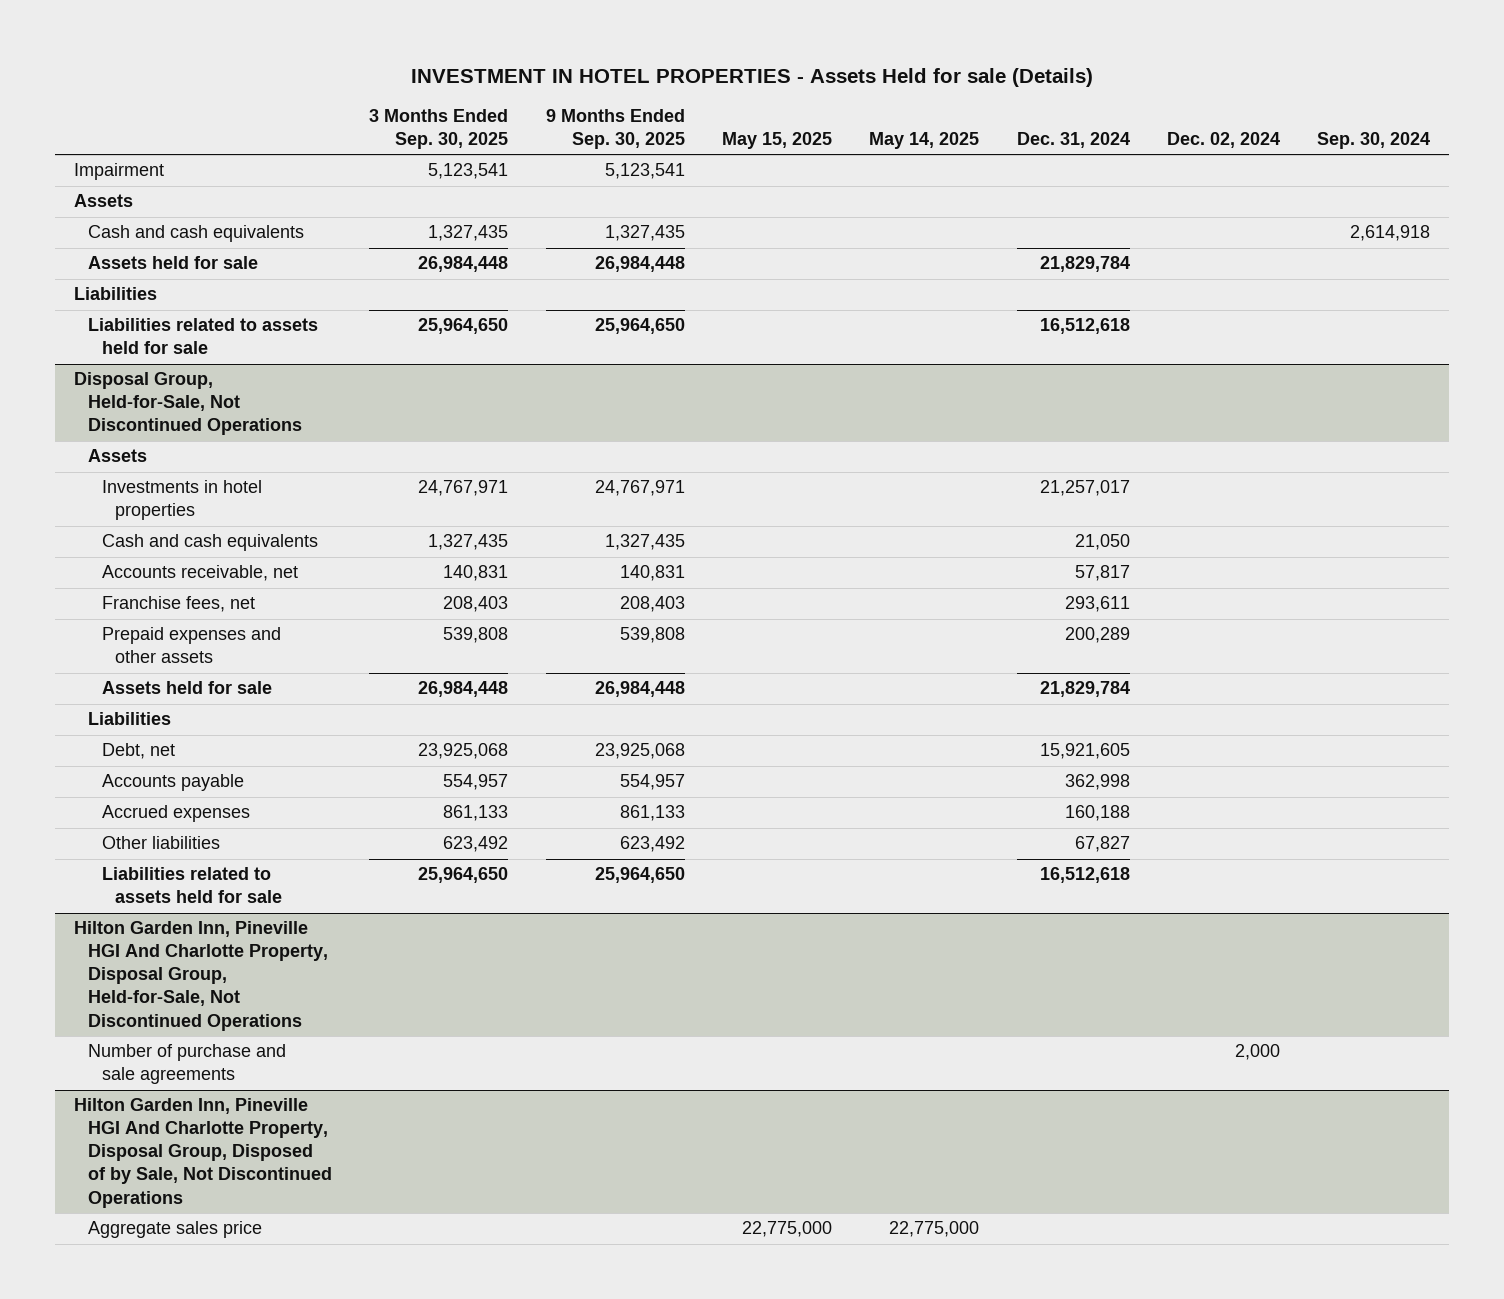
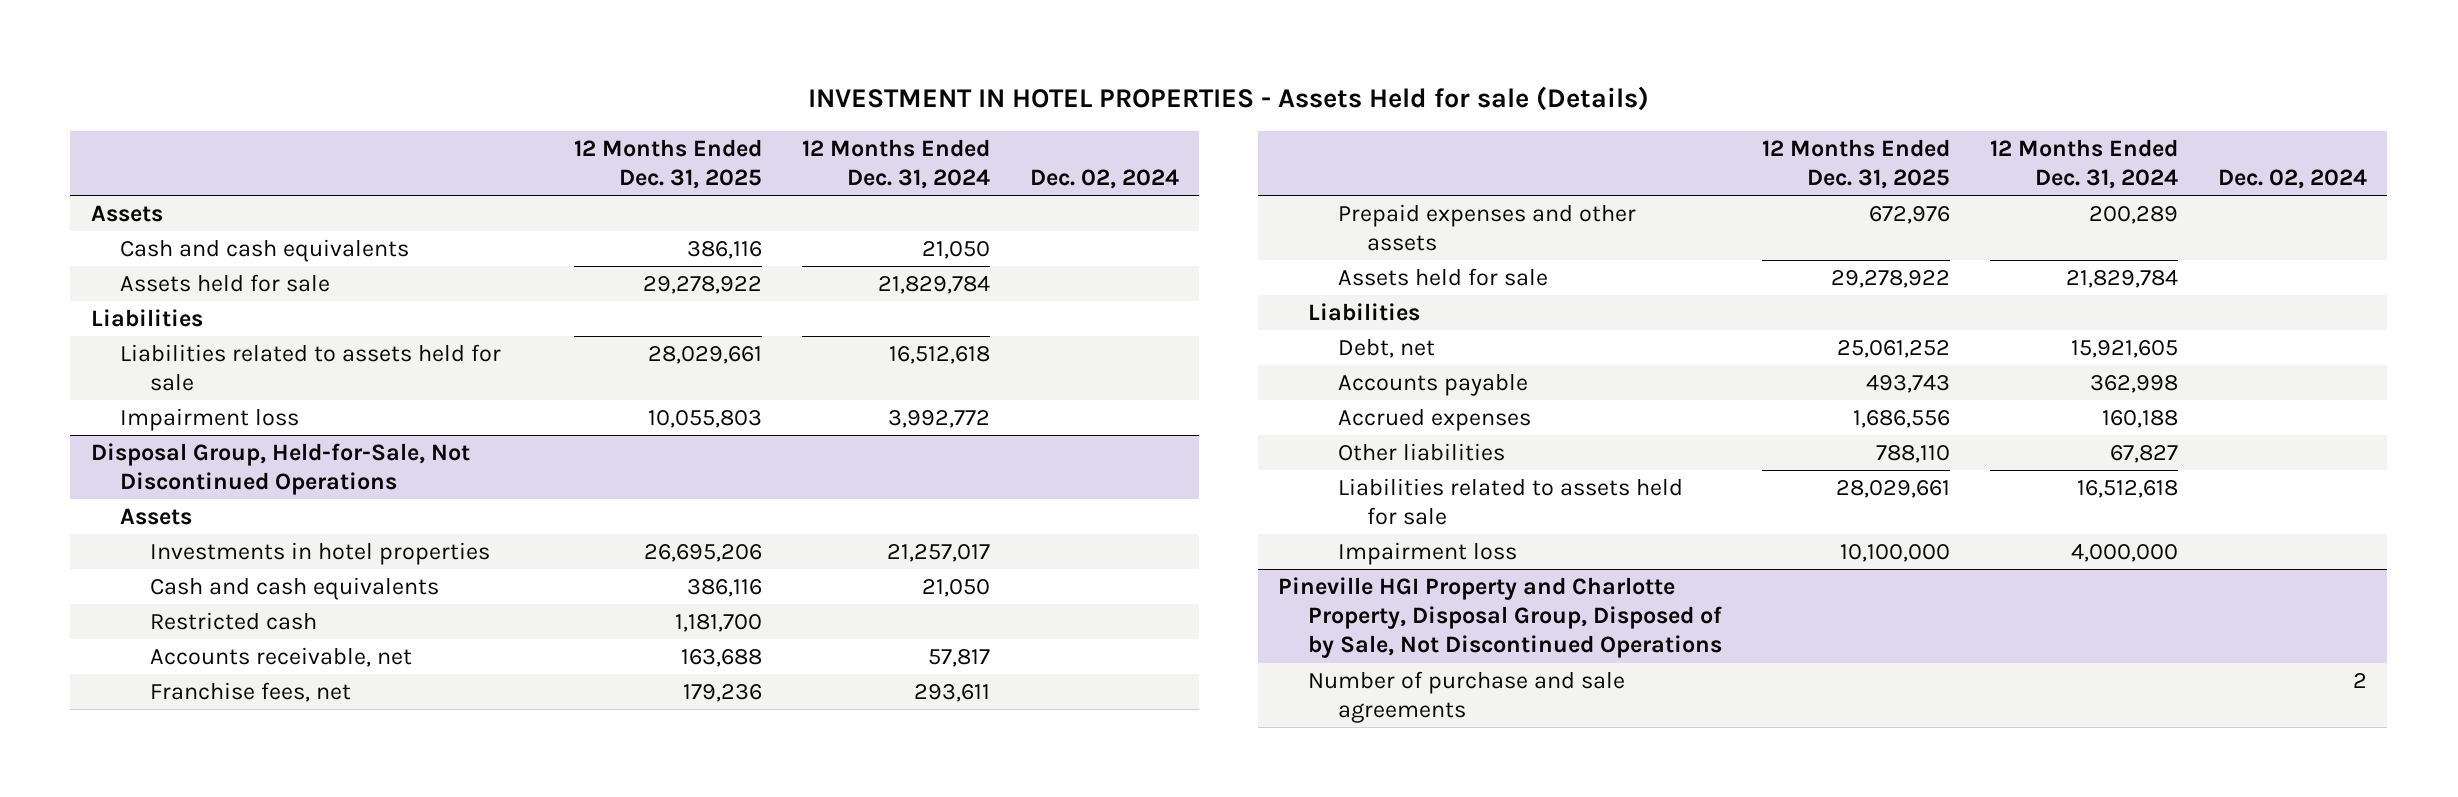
[369,109,509,150] 3 Months Ended Sep. 30, 2025 -> none
[545,109,685,150] 9 Months Ended Sep. 30, 2025 -> none
[721,132,832,150] May 15, 2025 -> none
[869,132,980,150] May 14, 2025 -> none
[1016,132,1130,149] Dec. 31, 2024 -> none
[1317,132,1431,150] Sep. 30, 2024 -> none
none -> [574,138,763,190] 12 Months Ended Dec. 31, 2025
none -> [802,138,991,190] 12 Months Ended Dec. 31, 2024
[74,163,165,181] Impairment -> none
none -> [120,407,300,431] Impairment loss
none -> [149,611,317,630] Restricted cash
[74,921,328,1031] Hilton Garden Inn, Pineville HGI And Charlotte Property, Disposal Group, Held-for-Sale, Not Discontinued Operations -> none
[87,1044,286,1085] Number of purchase and sale agreements -> none
[87,1221,262,1239] Aggregate sales price -> none
none -> [1337,541,1517,565] Impairment loss
[74,1098,332,1208] Hilton Garden Inn, Pineville HGI And Charlotte Property, Disposal Group, Disposed of by Sale, Not Discontinued Operations -> [1278,576,1723,659] Pineville HGI Property and Charlotte Property, Disposal Group, Disposed of by Sale, Not Discontinued Operations
none -> [1308,670,1626,724] Number of purchase and sale agreements

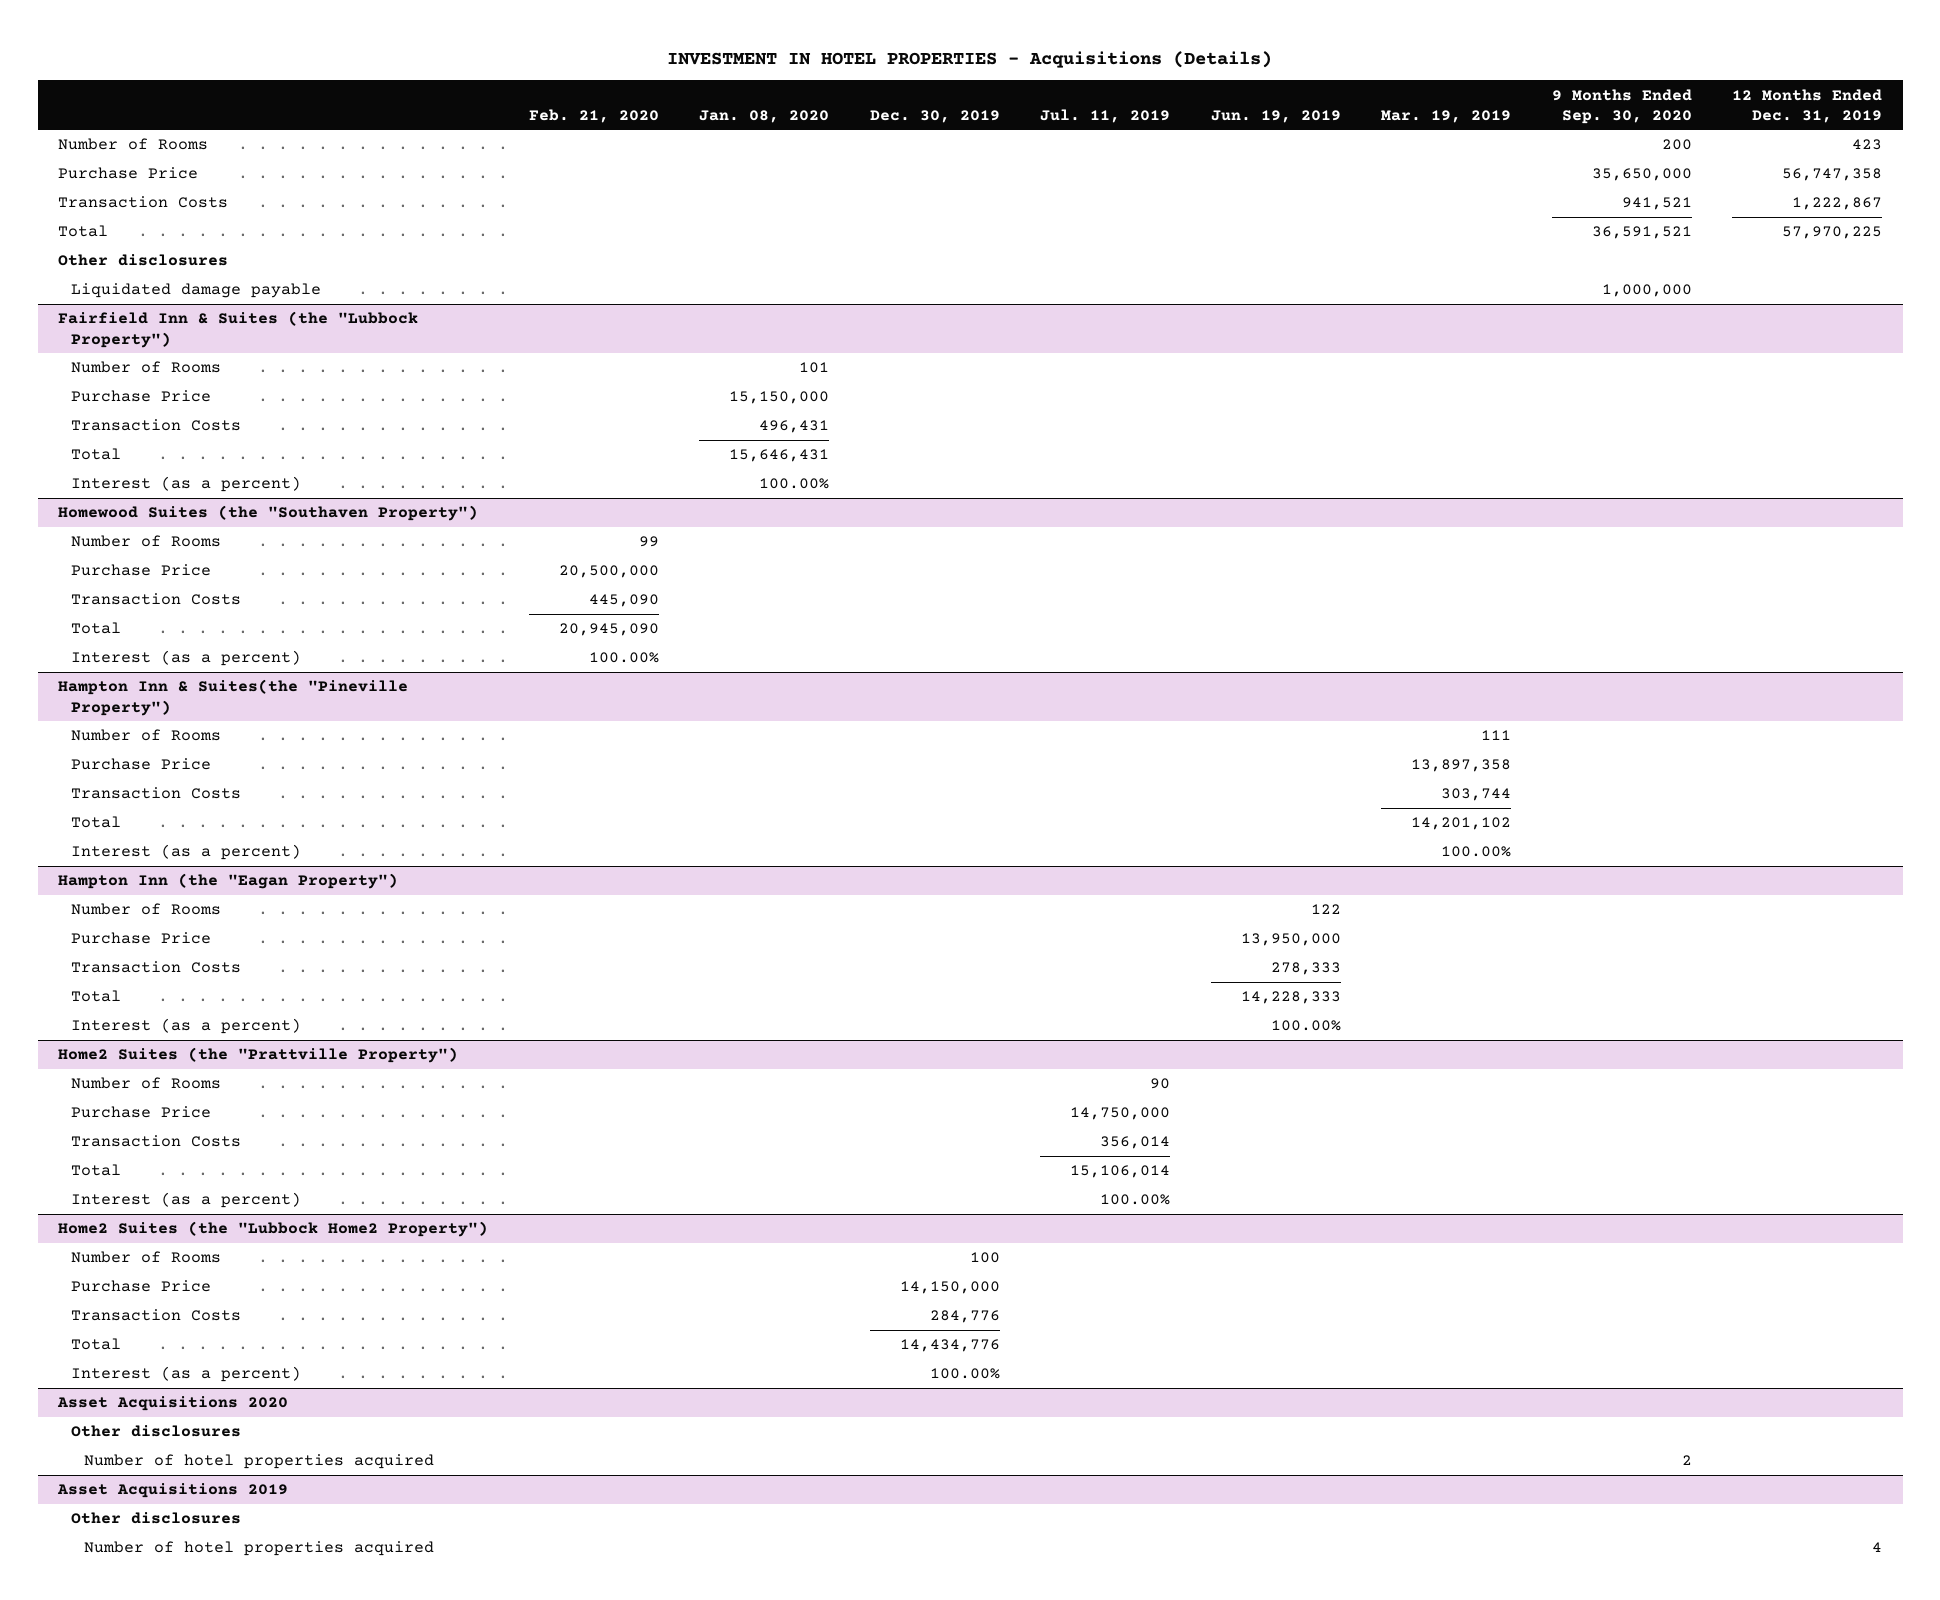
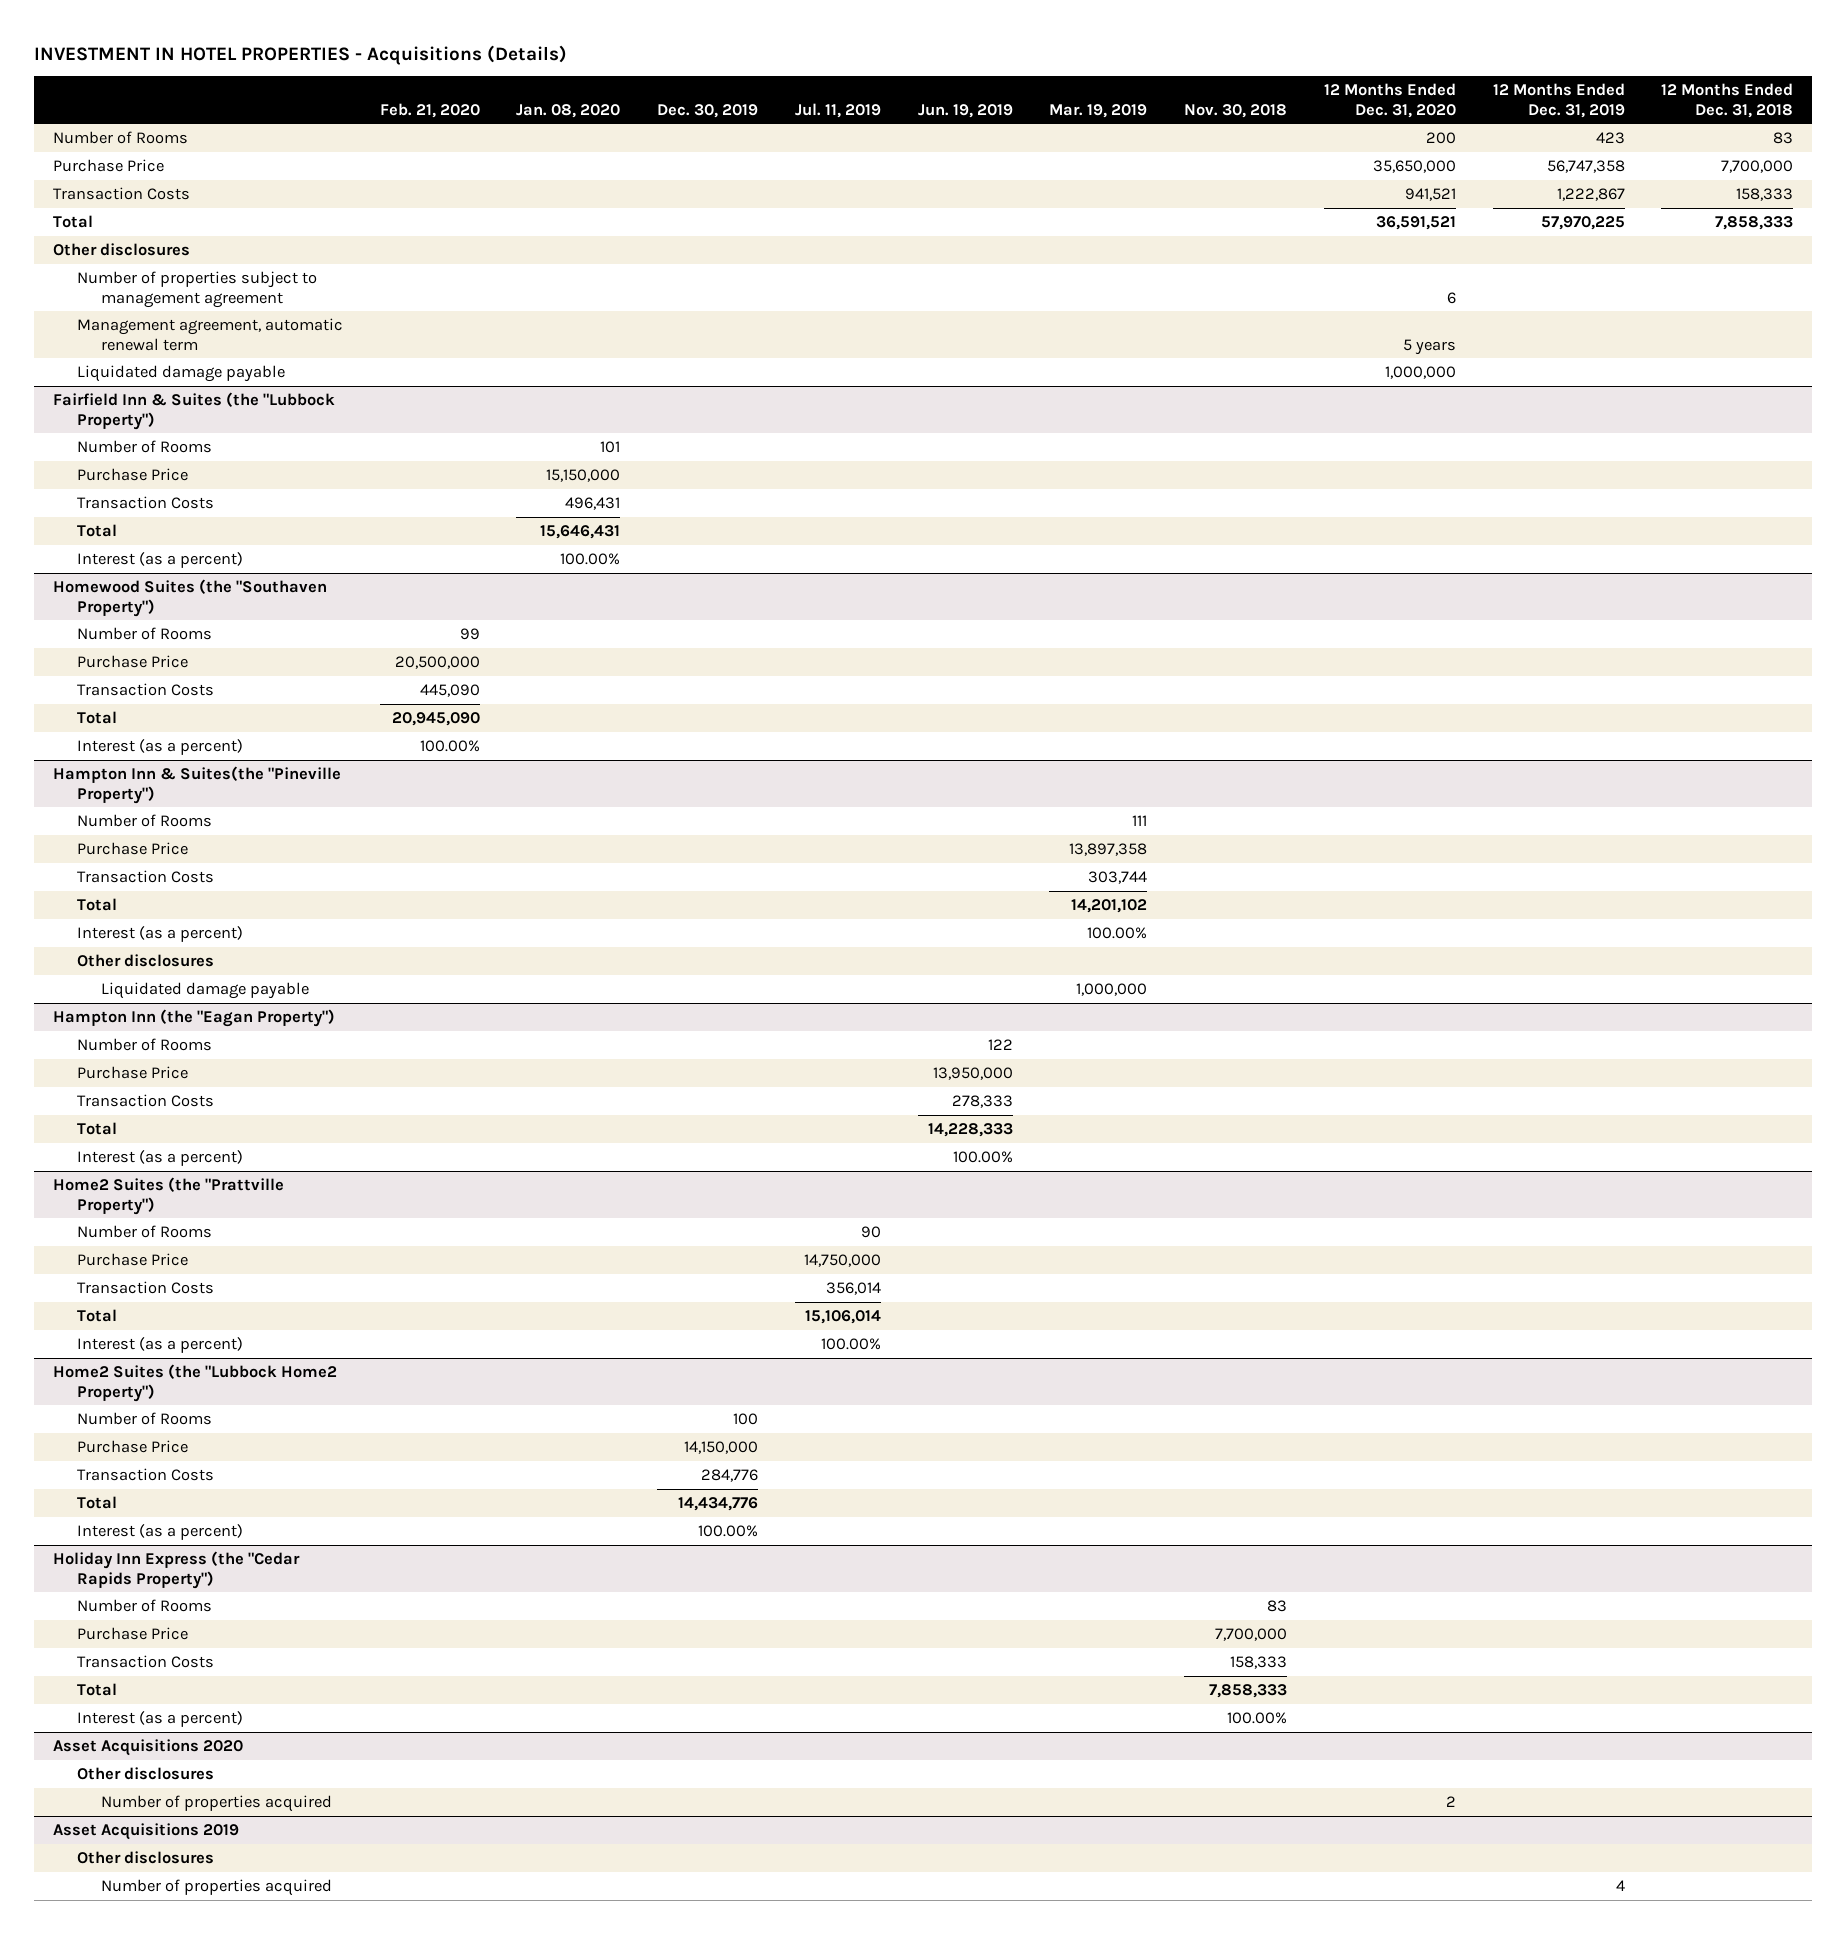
[1551,88,1692,124] 9 Months Ended Sep. 30, 2020 -> none
none -> [1184,103,1288,118] Nov. 30, 2018
none -> [1323,82,1456,118] 12 Months Ended Dec. 31, 2020
none -> [1661,82,1794,118] 12 Months Ended Dec. 31, 2018
none -> [76,270,317,308] Number of properties subject to management agreement
none -> [76,317,343,351] Management agreement, automatic renewal term
none -> [76,953,214,967] Other disclosures
none -> [101,981,310,999] Liquidated damage payable
none -> [52,1550,300,1589] Holiday Inn Express (the "Cedar Rapids Property")
none -> [76,1598,212,1612] Number of Rooms
none -> [76,1626,188,1640] Purchase Price
none -> [76,1654,214,1668] Transaction Costs
none -> [76,1682,117,1696] Total
none -> [76,1710,243,1727] Interest (as a percent)
[84,1454,435,1470] Number of hotel properties acquired -> [101,1794,333,1812] Number of properties acquired
[84,1541,435,1557] Number of hotel properties acquired -> [101,1878,333,1896] Number of properties acquired

